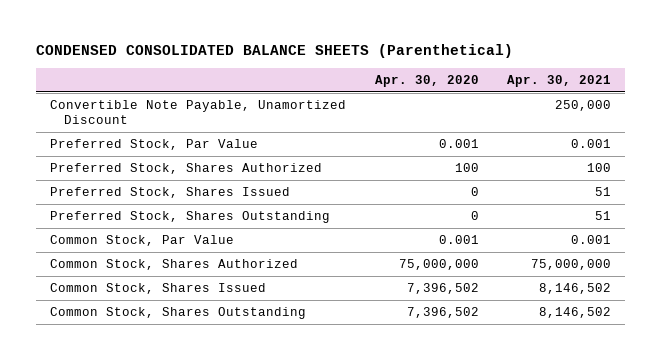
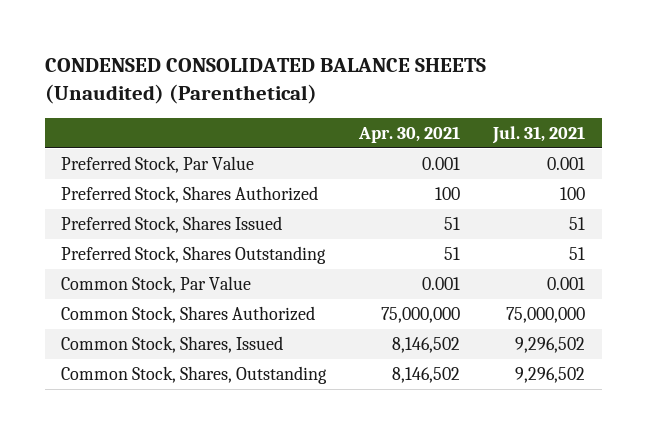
[36,44,514,59] CONDENSED CONSOLIDATED BALANCE SHEETS (Parenthetical) -> [44,58,486,105] CONDENSED CONSOLIDATED BALANCE SHEETS (Unaudited) (Parenthetical)
[374,74,479,87] Apr. 30, 2020 -> none
none -> [492,125,586,144] Jul. 31, 2021
[50,99,347,124] Convertible Note Payable, Unamortized Discount -> none
[50,282,267,294] Common Stock, Shares Issued -> [61,335,284,353] Common Stock, Shares, Issued
[50,306,307,319] Common Stock, Shares Outstanding -> [61,365,328,384] Common Stock, Shares, Outstanding

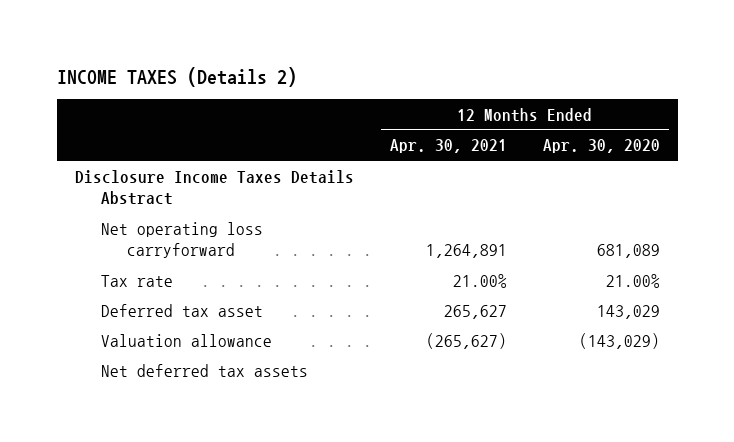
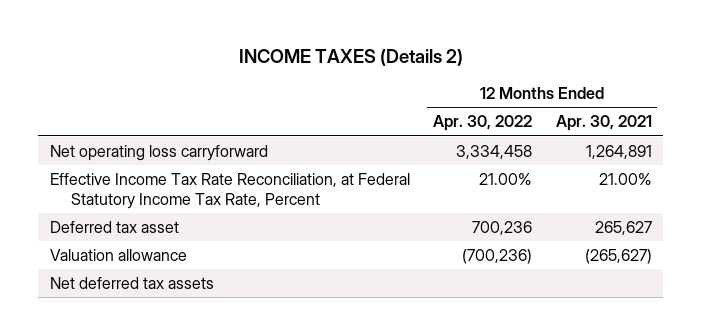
[542,139,660,154] Apr. 30, 2020 -> none
none -> [433,115,533,132] Apr. 30, 2022
[74,169,354,205] Disclosure Income Taxes Details Abstract -> none
[101,274,174,287] Tax rate -> [49,173,410,209] Effective Income Tax Rate Reconciliation, at Federal Statutory Income Tax Rate, Percent

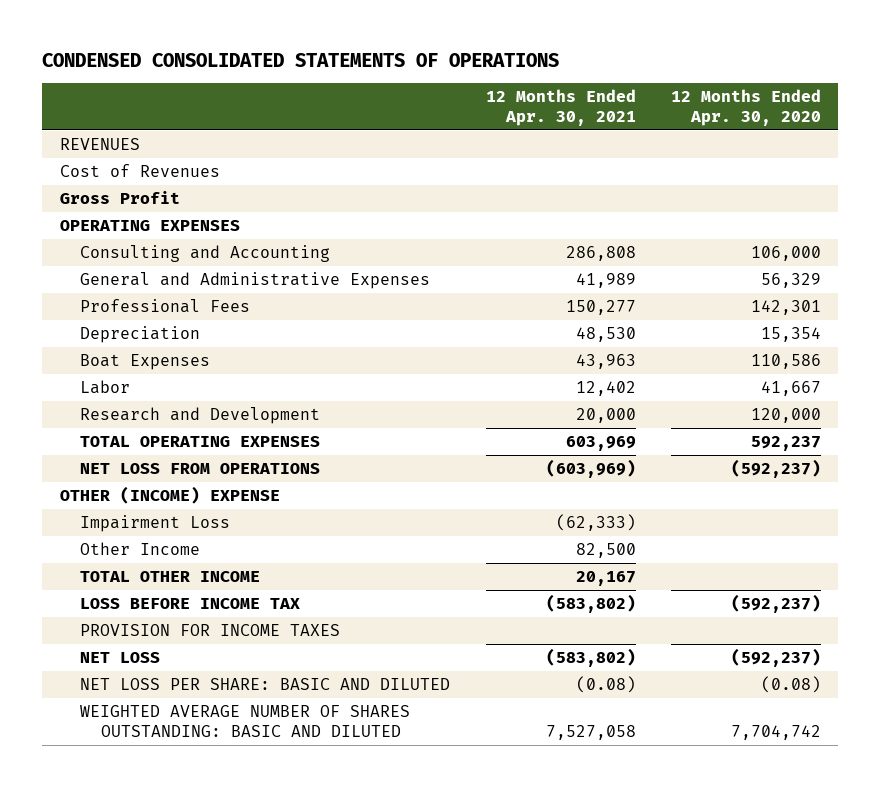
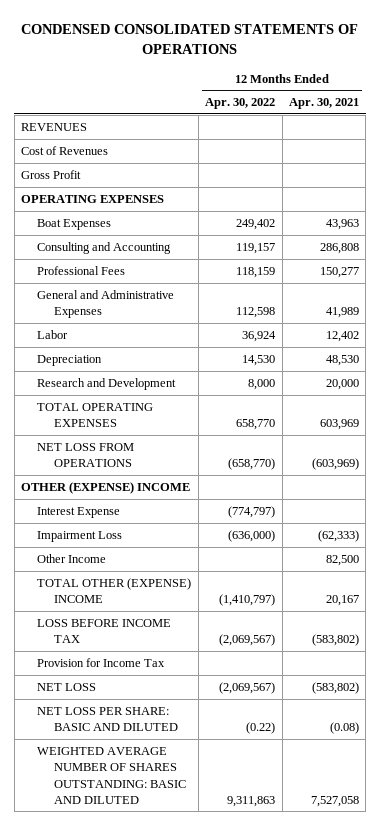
[670,89,821,126] 12 Months Ended Apr. 30, 2020 -> none
none -> [205,98,276,110] Apr. 30, 2022
[80,354,211,371] Boat Expenses -> [37,218,112,230] Boat Expenses
[80,272,431,290] General and Administrative Expenses -> [37,289,175,319] General and Administrative Expenses
[80,326,201,344] Depreciation -> [37,354,103,366] Depreciation
[59,486,280,505] OTHER (INCOME) EXPENSE -> [21,481,191,494] OTHER (EXPENSE) INCOME
none -> [37,506,121,518] Interest Expense
[80,571,261,583] TOTAL OTHER INCOME -> [37,577,192,604] TOTAL OTHER (EXPENSE) INCOME
[80,624,341,637] PROVISION FOR INCOME TAXES -> [37,657,166,667] Provision for Income Tax

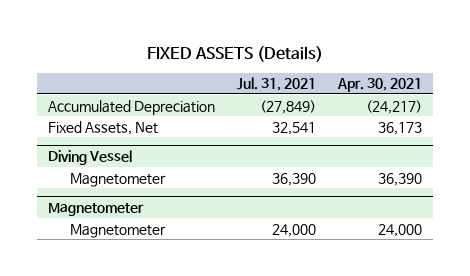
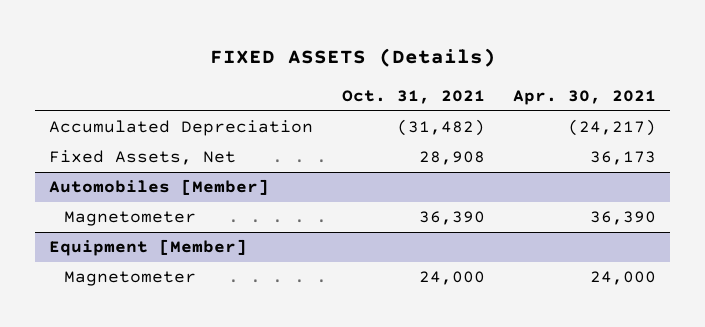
[237,77,317,92] Jul. 31, 2021 -> none
none -> [341,90,485,105] Oct. 31, 2021
[48,150,133,166] Diving Vessel -> [49,179,270,196] Automobiles [Member]
[48,203,145,217] Magnetometer -> [49,239,248,257] Equipment [Member]

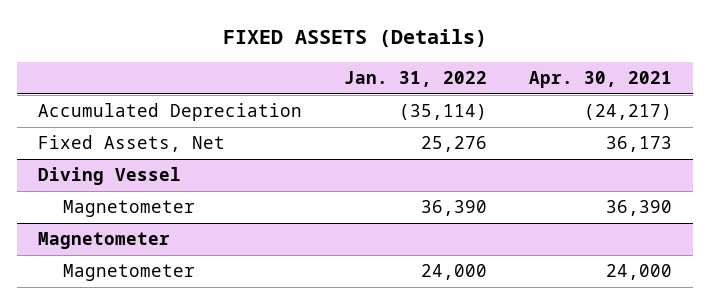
[341,90,485,105] Oct. 31, 2021 -> none
none -> [344,71,488,88] Jan. 31, 2022
[49,179,270,196] Automobiles [Member] -> [38,167,182,186] Diving Vessel
[49,239,248,257] Equipment [Member] -> [38,232,171,250] Magnetometer

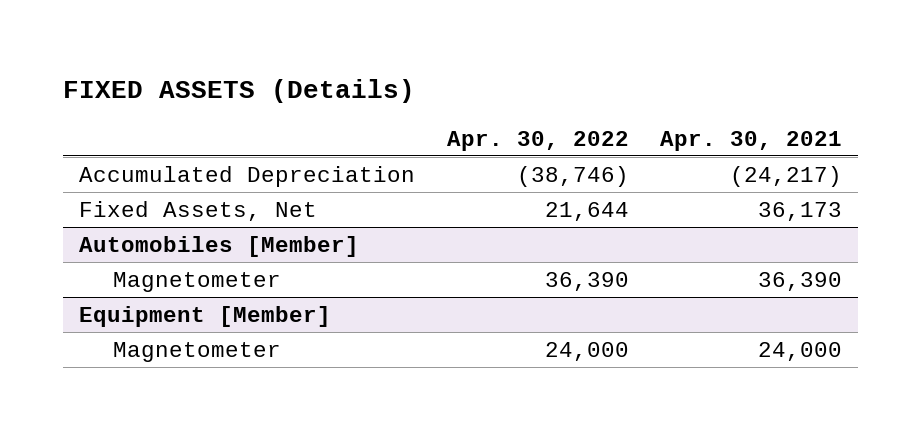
[344,71,488,88] Jan. 31, 2022 -> none
none -> [446,130,629,151] Apr. 30, 2022
[38,167,182,186] Diving Vessel -> [78,236,359,258] Automobiles [Member]
[38,232,171,250] Magnetometer -> [78,306,331,328] Equipment [Member]

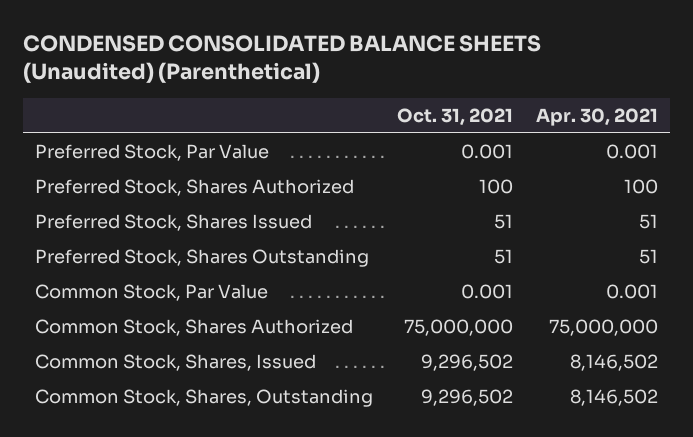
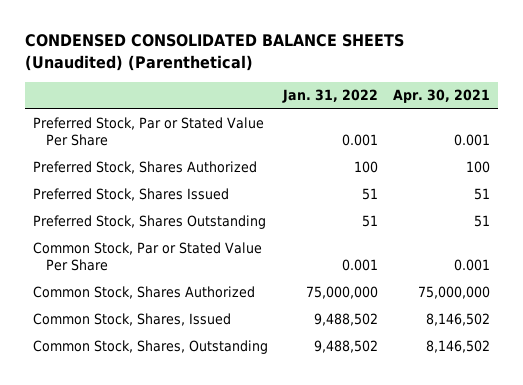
[396,107,513,126] Oct. 31, 2021 -> none
none -> [282,89,379,104] Jan. 31, 2022
[34,144,269,162] Preferred Stock, Par Value -> [32,117,264,147] Preferred Stock, Par or Stated Value Per Share
[34,284,268,302] Common Stock, Par Value -> [32,242,262,272] Common Stock, Par or Stated Value Per Share

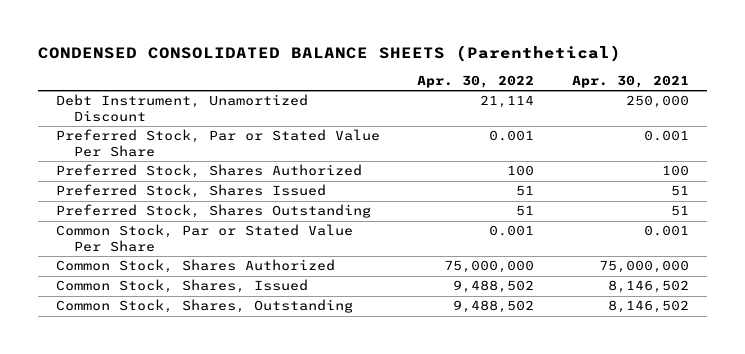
[24,34,404,71] CONDENSED CONSOLIDATED BALANCE SHEETS (Unaudited) (Parenthetical) -> [37,44,621,62] CONDENSED CONSOLIDATED BALANCE SHEETS (Parenthetical)
[282,89,379,104] Jan. 31, 2022 -> none
none -> [417,75,535,89] Apr. 30, 2022
none -> [56,94,309,122] Debt Instrument, Unamortized Discount

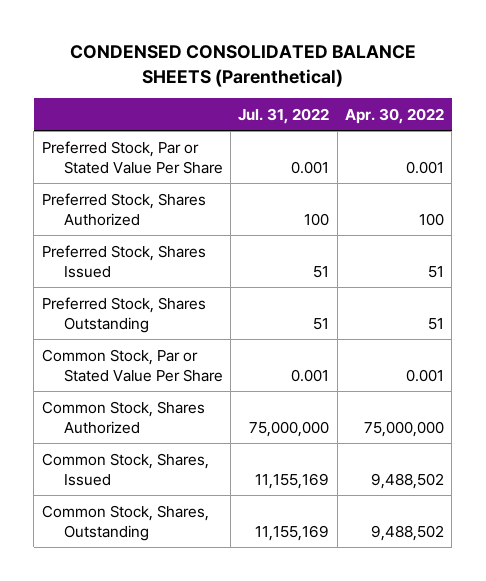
[571,75,689,89] Apr. 30, 2021 -> none
none -> [238,107,330,124] Jul. 31, 2022
[56,94,309,122] Debt Instrument, Unamortized Discount -> none

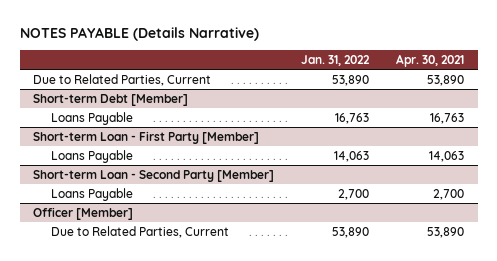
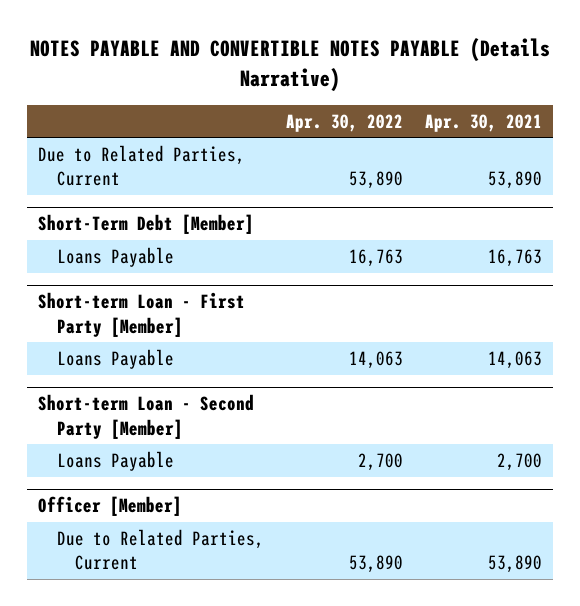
[19,27,259,42] NOTES PAYABLE (Details Narrative) -> [30,38,551,92] NOTES PAYABLE AND CONVERTIBLE NOTES PAYABLE (Details Narrative)
[301,55,371,67] Jan. 31, 2022 -> none
none -> [285,113,403,132] Apr. 30, 2022
[33,93,189,106] Short-term Debt [Member] -> [37,214,254,235] Short-Term Debt [Member]

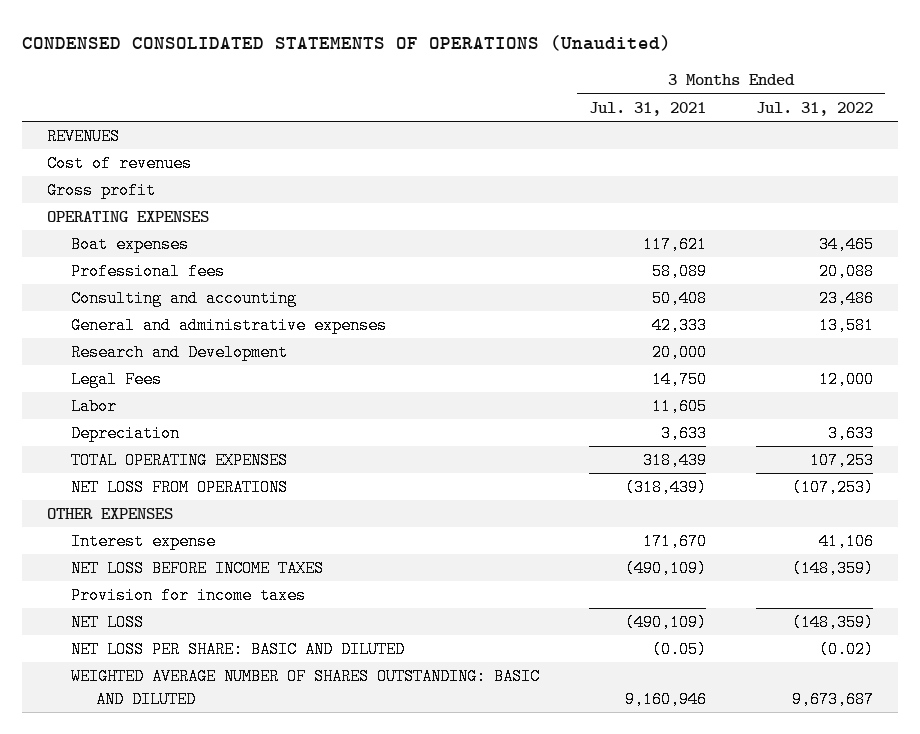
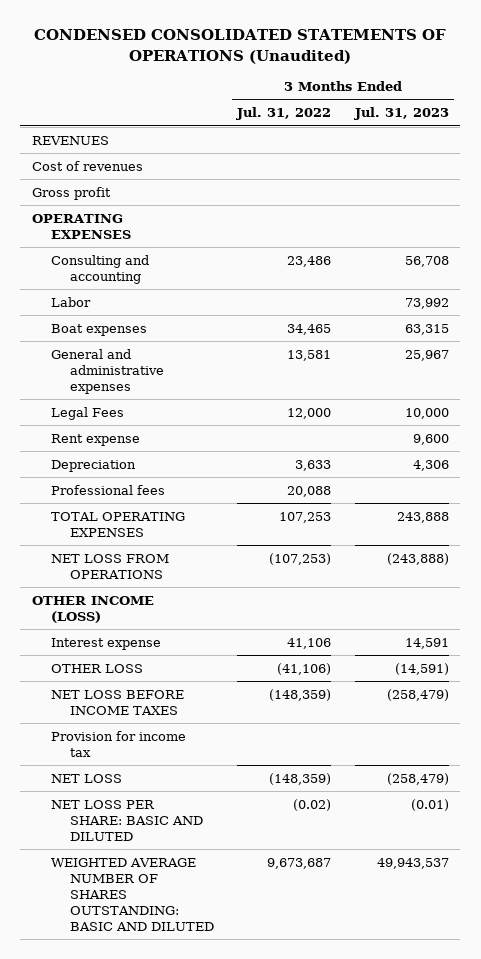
[589,101,707,116] Jul. 31, 2021 -> none
none -> [353,107,449,121] Jul. 31, 2023
[71,398,118,416] Labor -> [51,296,92,307] Labor
[71,236,190,254] Boat expenses -> [51,323,148,336] Boat expenses
[71,344,289,362] Research and Development -> none
none -> [51,433,141,446] Rent expense
[71,263,226,281] Professional fees -> [51,484,166,495] Professional fees
[46,508,173,520] OTHER EXPENSES -> [32,595,155,623] OTHER INCOME (LOSS)
none -> [51,663,144,673] OTHER LOSS
[71,587,307,605] Provision for income taxes -> [51,730,187,757] Provision for income tax

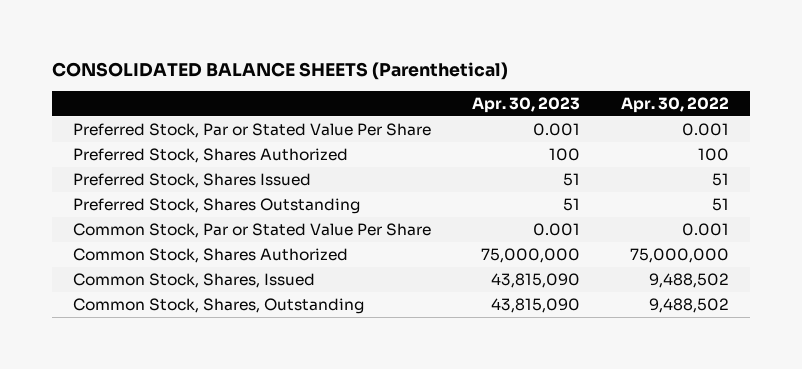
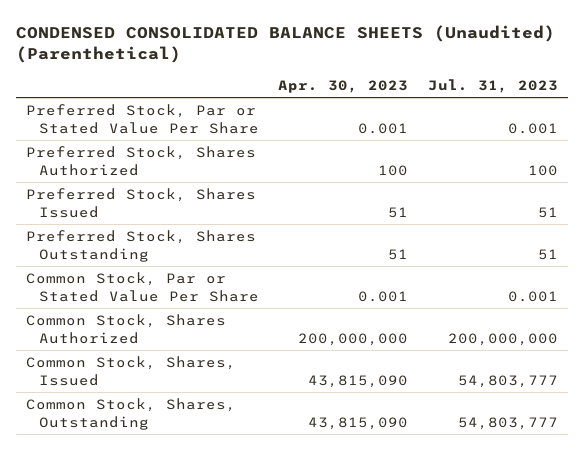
[51,61,508,80] CONSOLIDATED BALANCE SHEETS (Parenthetical) -> [16,24,556,63] CONDENSED CONSOLIDATED BALANCE SHEETS (Unaudited) (Parenthetical)
[620,97,729,114] Apr. 30, 2022 -> none
none -> [428,78,559,93] Jul. 31, 2023
[480,247,580,263] 75,000,000 -> [298,332,409,346] 200,000,000

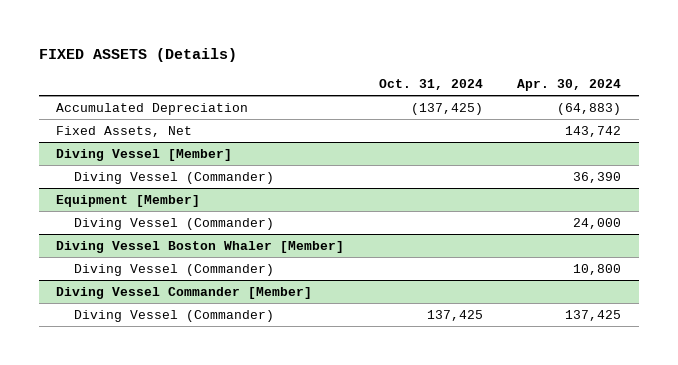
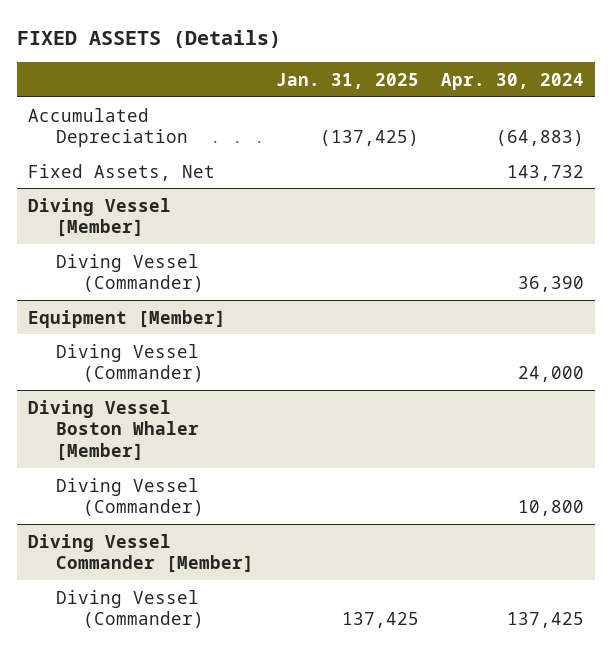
[378,79,483,91] Oct. 31, 2024 -> none
none -> [275,72,419,89] Jan. 31, 2025
[565,125,622,137] 143,742 -> [506,164,584,181] 143,732

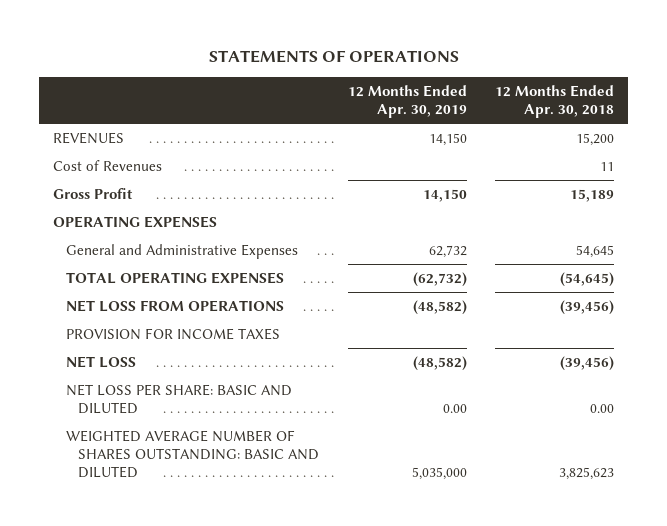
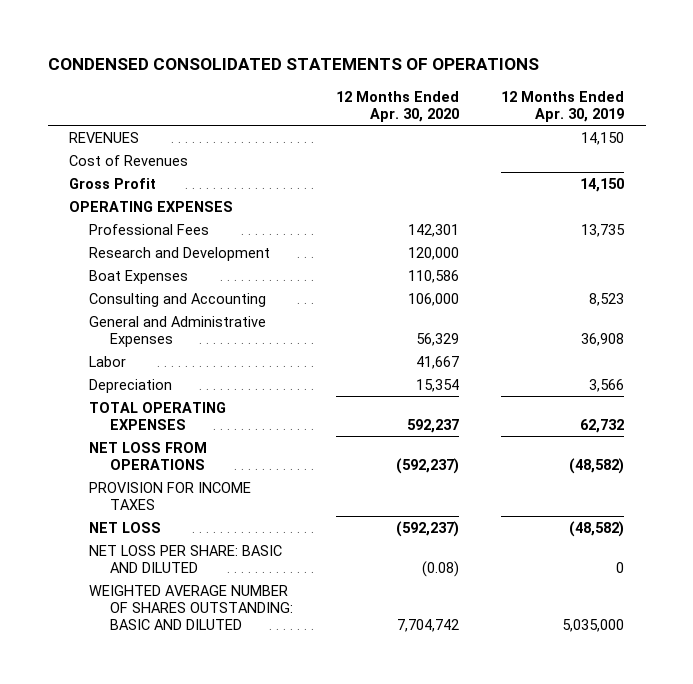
[208,50,459,64] STATEMENTS OF OPERATIONS -> [47,58,539,71] CONDENSED CONSOLIDATED STATEMENTS OF OPERATIONS
[494,84,614,119] 12 Months Ended Apr. 30, 2018 -> none
none -> [335,90,459,122] 12 Months Ended Apr. 30, 2020
none -> [89,223,210,235] Professional Fees
none -> [89,246,271,261] Research and Development
none -> [89,269,189,284] Boat Expenses
none -> [89,292,267,307] Consulting and Accounting
[428,244,467,258] 62,732 -> [581,332,625,346] 36,908
none -> [89,355,127,367] Labor
none -> [89,378,173,393] Depreciation
[412,271,467,287] (62,732) -> [580,418,625,433] 62,732
[442,404,467,414] 0.00 -> [616,561,625,573] 0

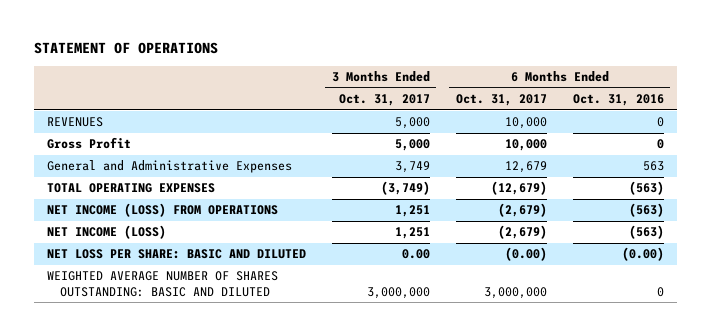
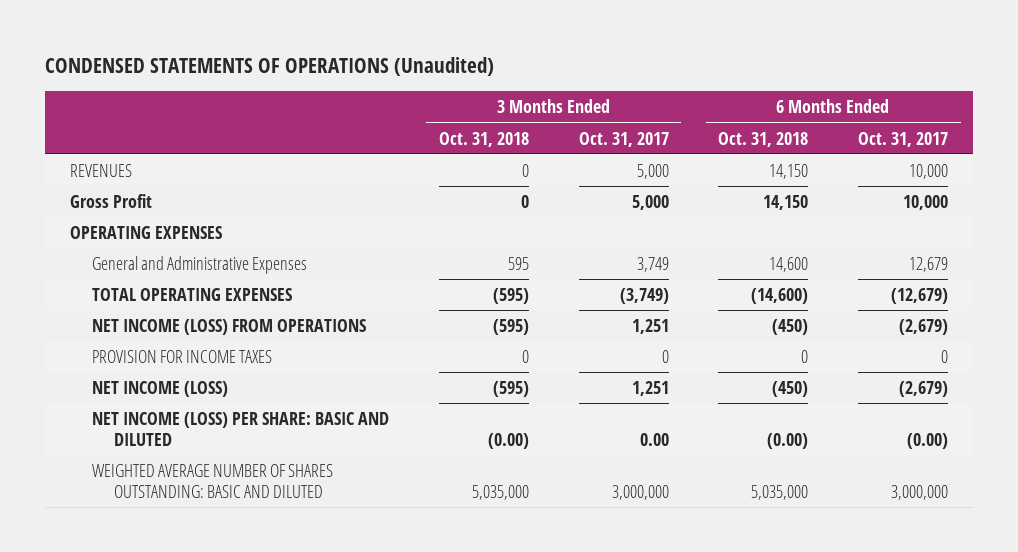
[33,42,218,55] STATEMENT OF OPERATIONS -> [44,56,494,76] CONDENSED STATEMENTS OF OPERATIONS (Unaudited)
[572,94,664,107] Oct. 31, 2016 -> none
none -> [438,131,529,147] Oct. 31, 2018
none -> [718,131,809,147] Oct. 31, 2018
none -> [69,226,222,240] OPERATING EXPENSES
none -> [91,350,272,364] PROVISION FOR INCOME TAXES
[46,249,306,260] NET LOSS PER SHARE: BASIC AND DILUTED -> [91,412,389,447] NET INCOME (LOSS) PER SHARE: BASIC AND DILUTED

